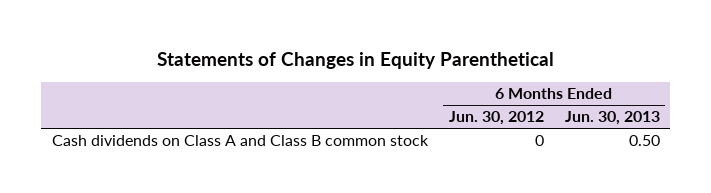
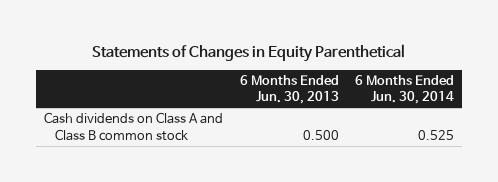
[448,111,544,126] Jun. 30, 2012 -> none
none -> [354,75,454,105] 6 Months Ended Jun. 30, 2014
[628,135,660,147] 0.50 -> [302,129,339,140] 0.500

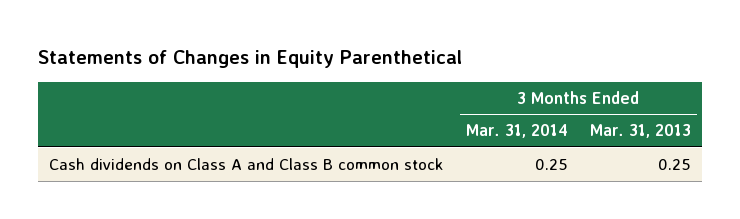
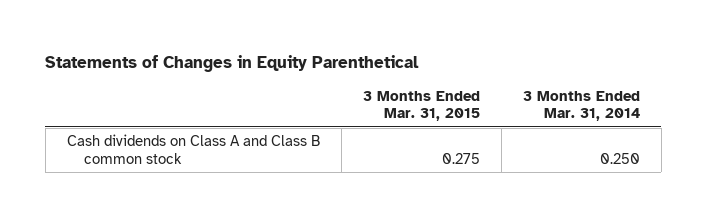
[590,124,692,139] Mar. 31, 2013 -> none
none -> [362,90,480,122] 3 Months Ended Mar. 31, 2015
[534,159,568,171] 0.25 -> [599,152,640,164] 0.250

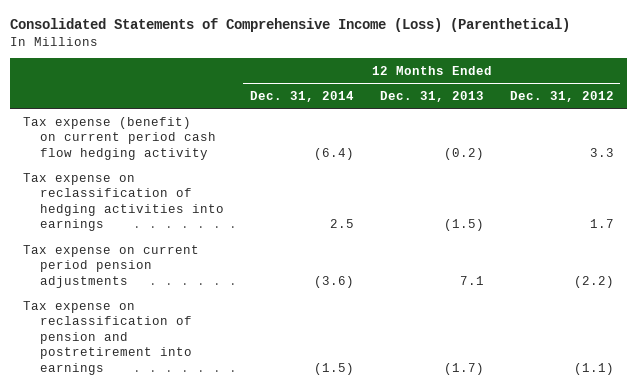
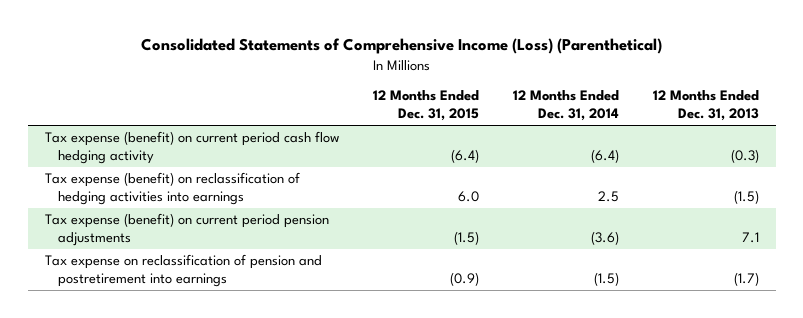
[509,90,614,102] Dec. 31, 2012 -> none
none -> [372,90,479,122] 12 Months Ended Dec. 31, 2015
[443,147,484,160] (0.2) -> [730,149,759,164] (0.3)
[23,172,224,232] Tax expense on reclassification of hedging activities into earnings -> [44,172,300,206] Tax expense (benefit) on reclassification of hedging activities into earnings
[23,244,200,288] Tax expense on current period pension adjustments -> [44,213,329,247] Tax expense (benefit) on current period pension adjustments

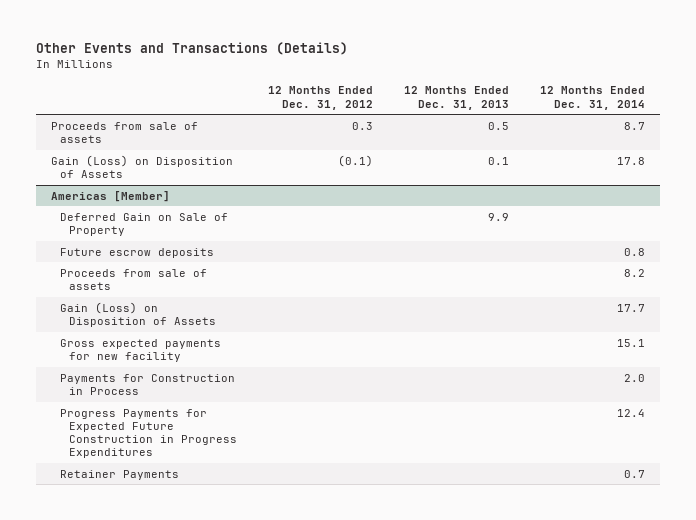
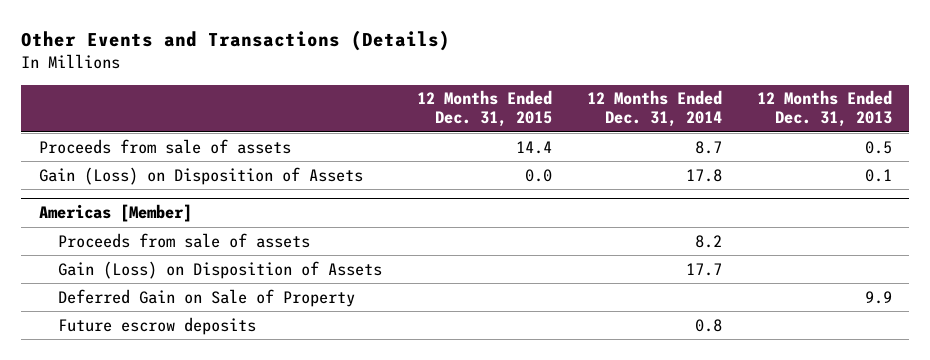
[267,86,373,110] 12 Months Ended Dec. 31, 2012 -> none
none -> [416,90,552,128] 12 Months Ended Dec. 31, 2015
[60,338,222,362] Gross expected payments for new facility -> none
[60,373,236,395] Payments for Construction in Process -> none
[60,408,238,459] Progress Payments for Expected Future Construction in Progress Expenditures -> none
[60,469,180,480] Retainer Payments -> none
[60,212,229,236] Deferred Gain on Sale of Property -> [57,288,355,307] Deferred Gain on Sale of Property
[60,247,215,258] Future escrow deposits -> [57,316,256,335] Future escrow deposits

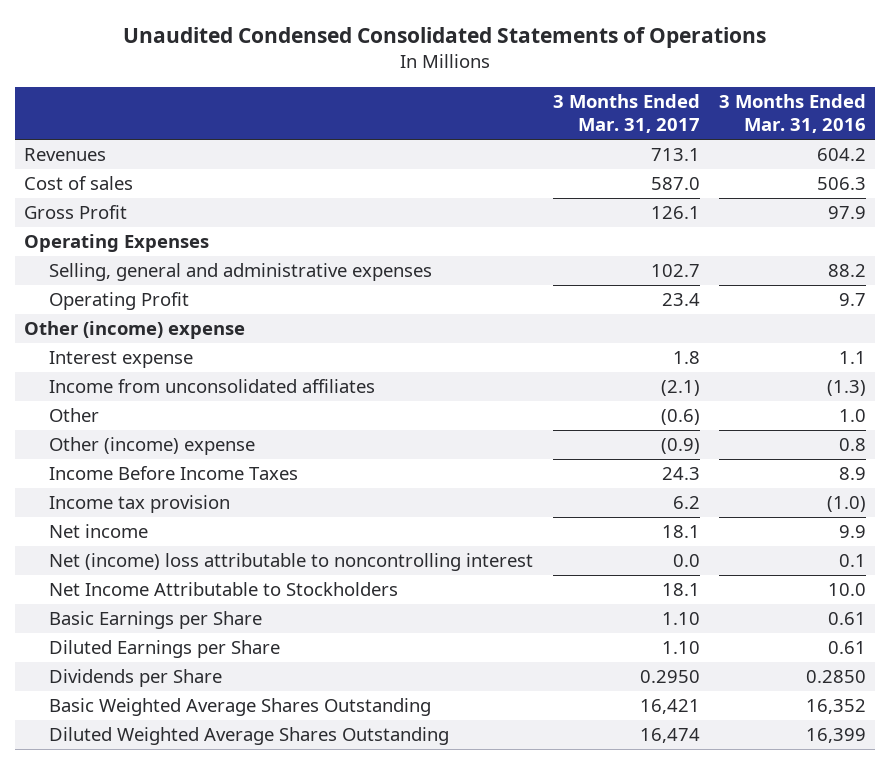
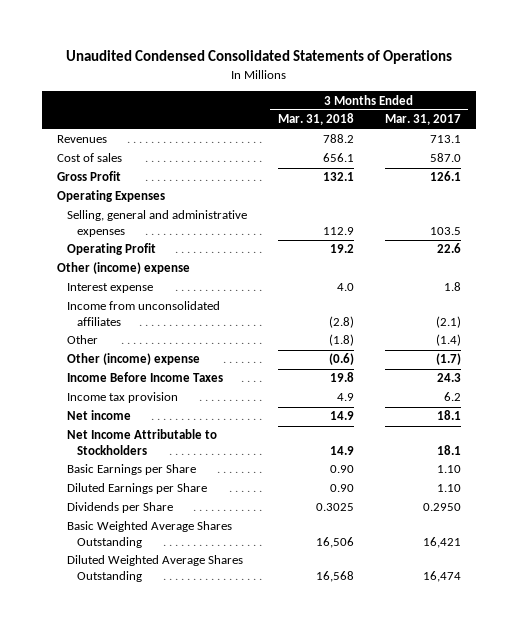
[718,93,866,134] 3 Months Ended Mar. 31, 2016 -> none
none -> [277,113,354,126] Mar. 31, 2018
[650,264,700,278] 102.7 -> [429,226,461,235] 103.5
[661,293,700,307] 23.4 -> [436,243,461,254] 22.6
[660,409,700,426] (0.6) -> [435,334,461,347] (1.4)
[660,438,700,455] (0.9) -> [435,353,461,366] (1.7)
[49,553,534,572] Net (income) loss attributable to noncontrolling interest -> none

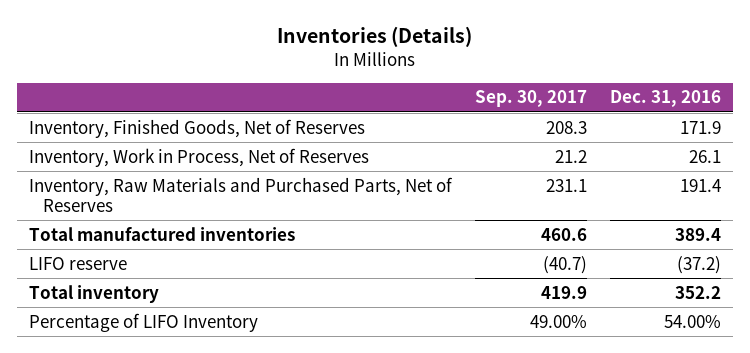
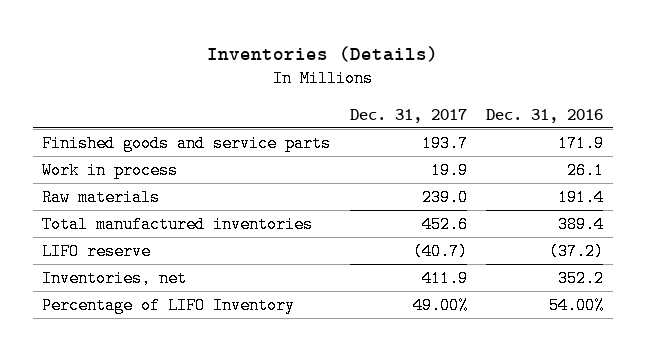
[474,90,587,108] Sep. 30, 2017 -> none
none -> [349,108,467,123] Dec. 31, 2017
[28,118,365,138] Inventory, Finished Goods, Net of Reserves -> [42,134,332,152] Finished goods and service parts
[28,147,369,167] Inventory, Work in Process, Net of Reserves -> [42,161,179,179] Work in process
[28,176,453,212] Inventory, Raw Materials and Purchased Parts, Net of Reserves -> [42,188,161,206] Raw materials
[28,284,159,303] Total inventory -> [42,269,188,287] Inventories, net

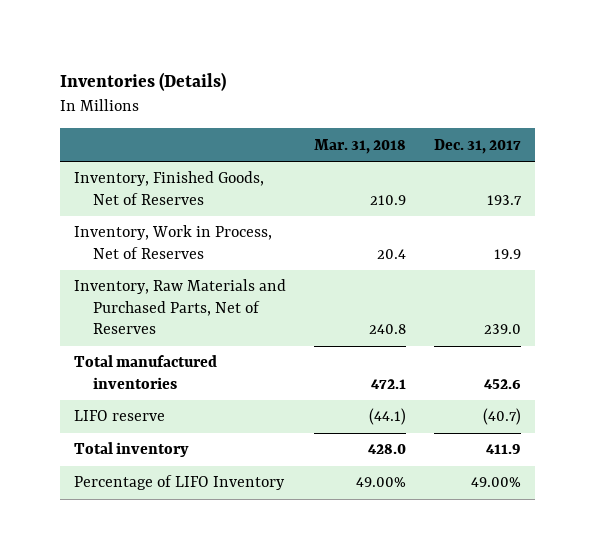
[486,108,604,123] Dec. 31, 2016 -> none
none -> [313,138,406,154] Mar. 31, 2018
[42,134,332,152] Finished goods and service parts -> [73,171,264,205] Inventory, Finished Goods, Net of Reserves
[42,161,179,179] Work in process -> [73,225,272,259] Inventory, Work in Process, Net of Reserves
[42,188,161,206] Raw materials -> [73,279,286,335] Inventory, Raw Materials and Purchased Parts, Net of Reserves
[42,269,188,287] Inventories, net -> [73,442,189,458] Total inventory

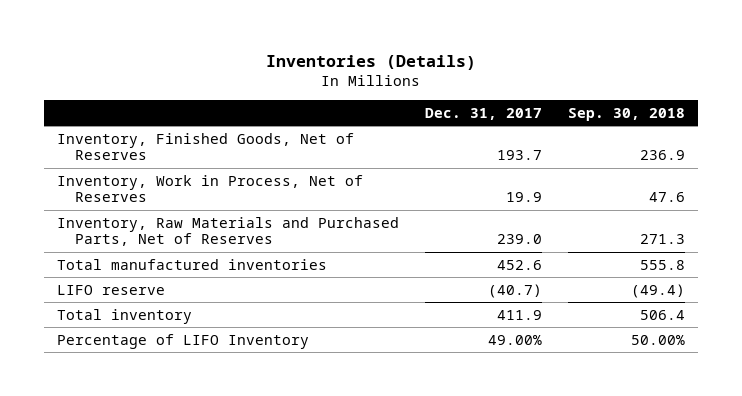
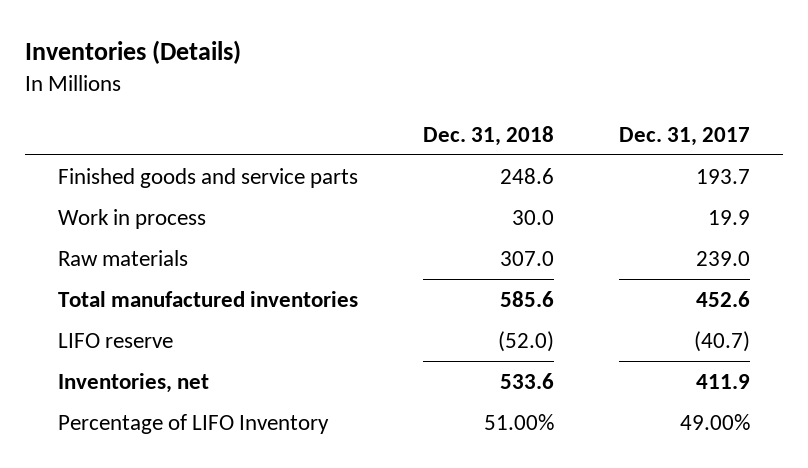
[567,108,685,122] Sep. 30, 2018 -> none
none -> [423,125,555,146] Dec. 31, 2018
[57,132,355,161] Inventory, Finished Goods, Net of Reserves -> [57,167,358,188] Finished goods and service parts
[57,174,364,203] Inventory, Work in Process, Net of Reserves -> [57,208,206,229] Work in process
[57,216,400,247] Inventory, Raw Materials and Purchased Parts, Net of Reserves -> [57,249,188,266] Raw materials
[57,308,193,324] Total inventory -> [57,372,209,393] Inventories, net

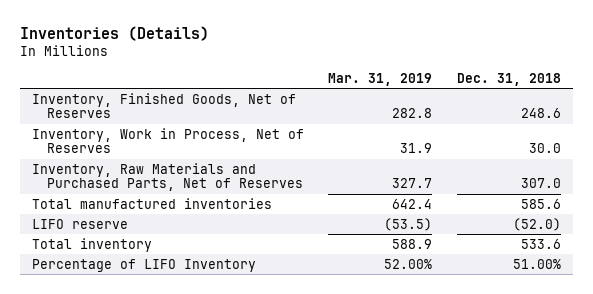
[619,126,751,146] Dec. 31, 2017 -> none
none -> [328,73,433,87] Mar. 31, 2019
[57,167,358,188] Finished goods and service parts -> [32,92,297,119] Inventory, Finished Goods, Net of Reserves
[57,208,206,229] Work in process -> [32,127,305,154] Inventory, Work in Process, Net of Reserves
[57,249,188,266] Raw materials -> [32,162,304,192] Inventory, Raw Materials and Purchased Parts, Net of Reserves
[57,372,209,393] Inventories, net -> [32,237,153,252] Total inventory

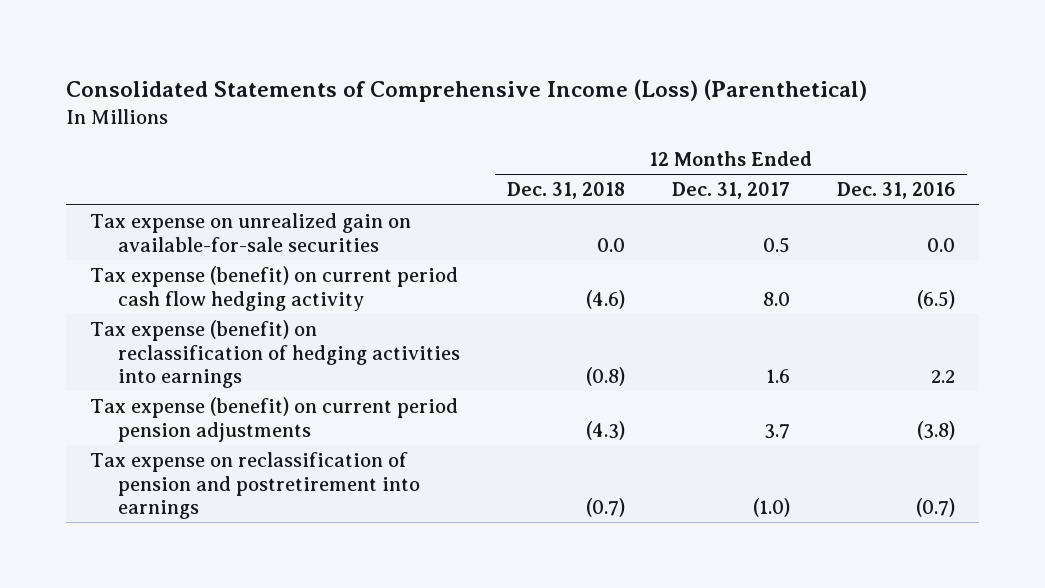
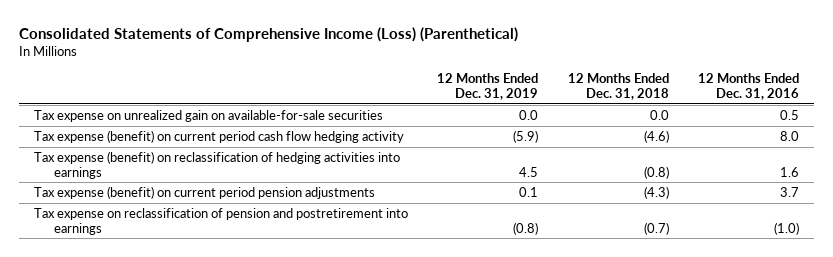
[672,182,791,200] Dec. 31, 2017 -> none
none -> [437,73,539,100] 12 Months Ended Dec. 31, 2019
[927,237,956,252] 0.0 -> [779,109,799,120] 0.5
[917,289,956,309] (6.5) -> [779,130,799,141] 8.0
[931,369,956,383] 2.2 -> [779,166,799,177] 1.6
[917,420,956,440] (3.8) -> [779,186,799,197] 3.7
[916,497,956,517] (0.7) -> [773,221,799,235] (1.0)

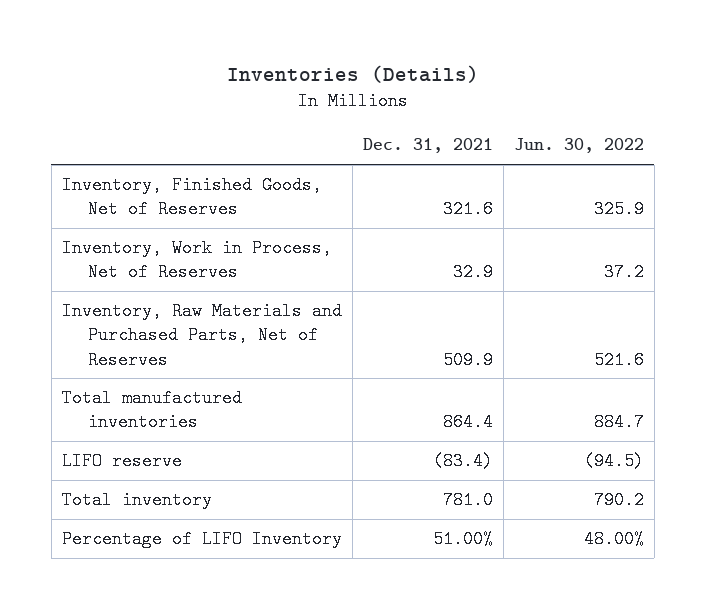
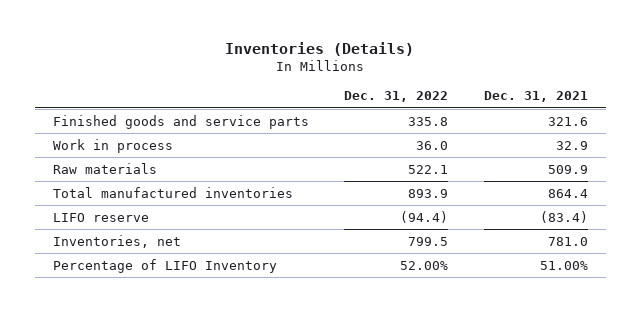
[513,138,644,154] Jun. 30, 2022 -> none
none -> [344,91,449,103] Dec. 31, 2022
[61,176,322,219] Inventory, Finished Goods, Net of Reserves -> [52,114,309,129] Finished goods and service parts
[61,239,332,282] Inventory, Work in Process, Net of Reserves -> [52,138,173,153] Work in process
[61,302,342,369] Inventory, Raw Materials and Purchased Parts, Net of Reserves -> [52,162,157,174] Raw materials
[61,491,212,510] Total inventory -> [52,234,181,248] Inventories, net

